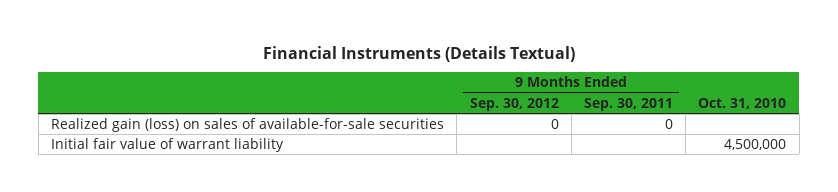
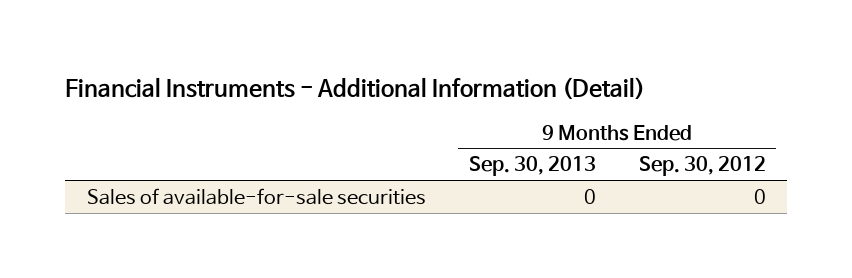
[262,46,575,63] Financial Instruments (Details Textual) -> [65,77,646,101] Financial Instruments - Additional Information (Detail)
[583,97,673,111] Sep. 30, 2011 -> none
[698,97,787,109] Oct. 31, 2010 -> none
none -> [468,156,596,177] Sep. 30, 2013
[51,137,285,152] Initial fair value of warrant liability -> none
[51,117,445,132] Realized gain (loss) on sales of available-for-sale securities -> [86,188,426,206] Sales of available-for-sale securities

